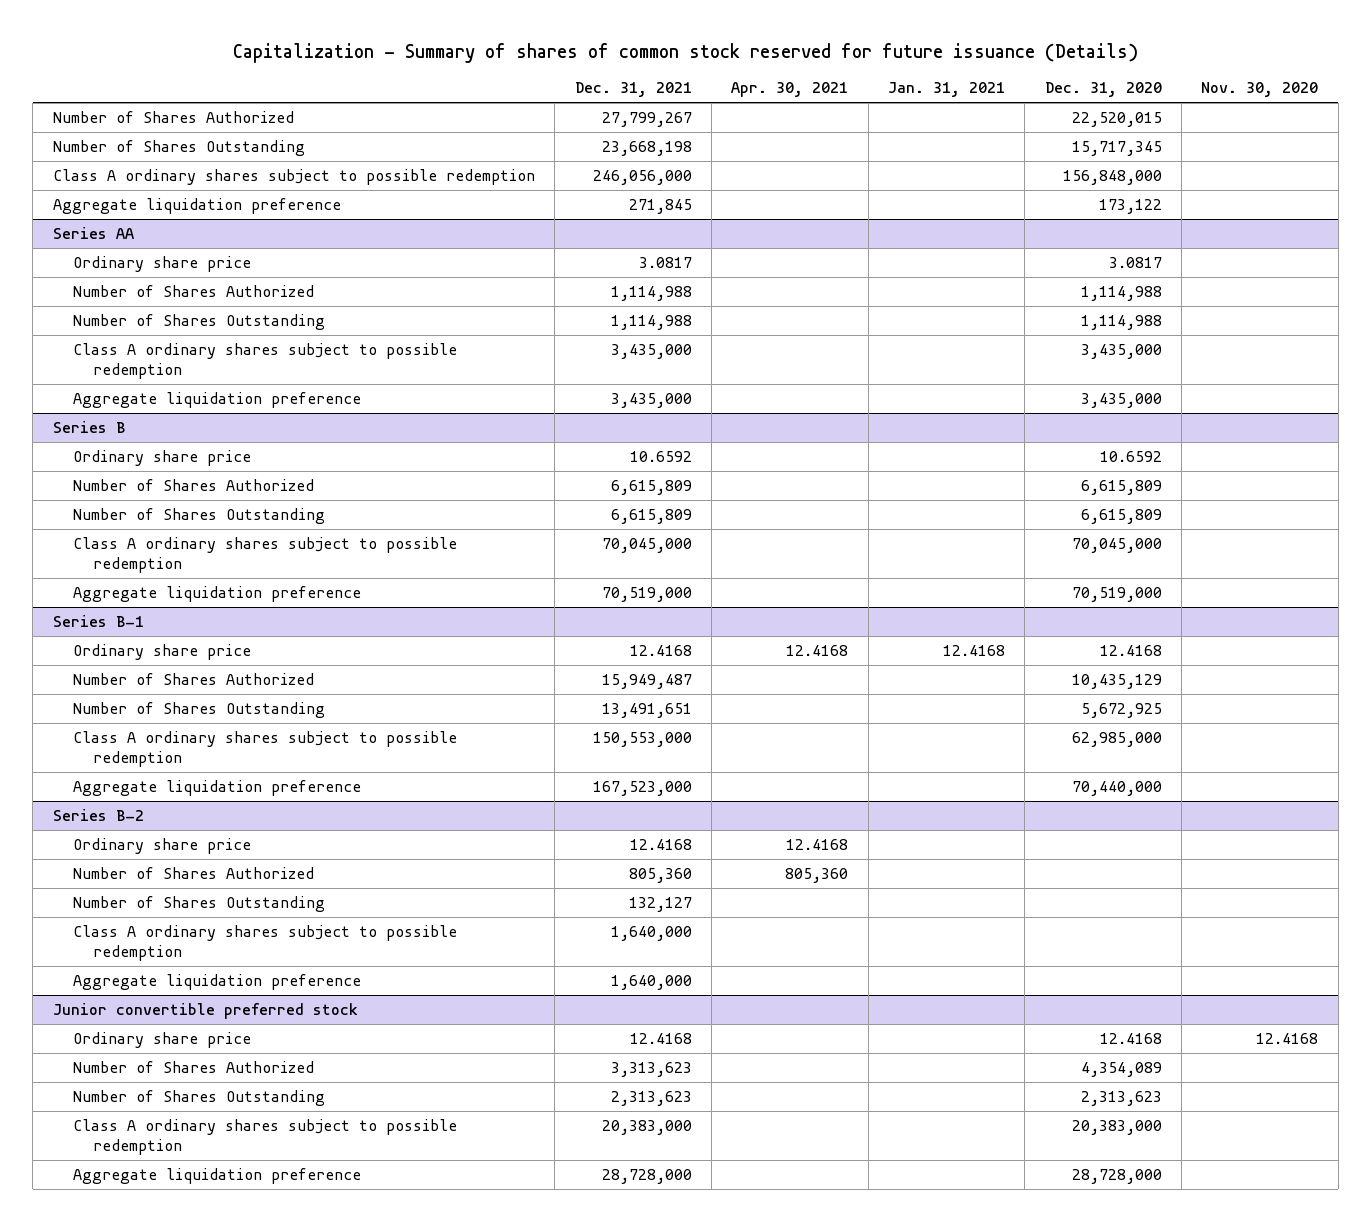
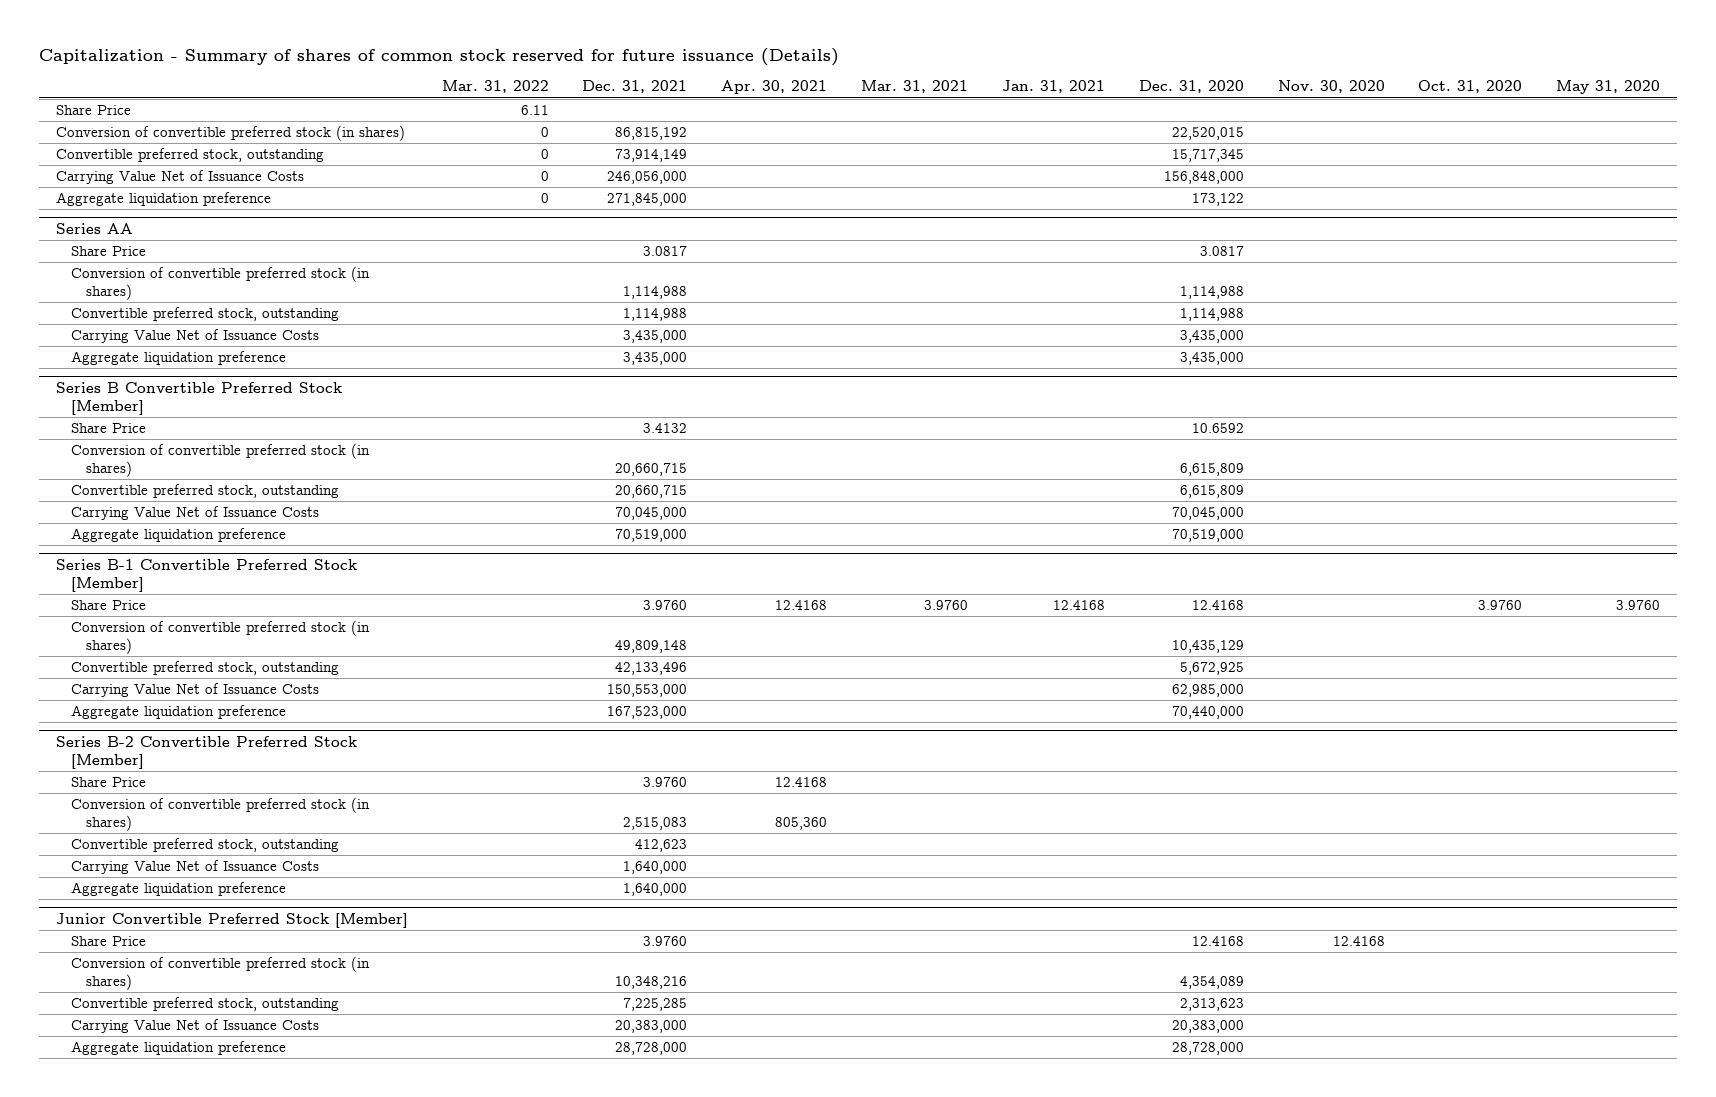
none -> [441,80,549,94] Mar. 31, 2022
none -> [861,80,969,94] Mar. 31, 2021
none -> [1418,80,1523,94] Oct. 31, 2020
none -> [1556,80,1661,95] May 31, 2020
[52,139,305,156] Number of Shares Outstanding -> none
none -> [55,105,131,116] Share Price
[52,110,294,123] Number of Shares Authorized -> [55,125,405,142] Conversion of convertible preferred stock (in shares)
[601,111,692,127] 27,799,267 -> [615,127,688,141] 86,815,192
none -> [55,148,324,163] Convertible preferred stock, outstanding
[52,168,535,185] Class A ordinary shares subject to possible redemption -> [55,170,304,185] Carrying Value Net of Issuance Costs
[628,198,692,214] 271,845 -> [607,193,688,207] 271,845,000
[72,255,251,272] Ordinary share price -> [70,246,146,257] Share Price
[72,284,314,297] Number of Shares Authorized -> [70,266,370,301] Conversion of convertible preferred stock (in shares)
[72,313,325,330] Number of Shares Outstanding -> [70,307,339,322] Convertible preferred stock, outstanding
[72,342,457,380] Class A ordinary shares subject to possible redemption -> [70,329,319,344] Carrying Value Net of Issuance Costs
[72,507,325,524] Number of Shares Outstanding -> none
[52,420,125,433] Series B -> [55,382,342,416] Series B Convertible Preferred Stock [Member]
[72,449,251,466] Ordinary share price -> [70,423,146,434] Share Price
[629,450,692,462] 10.6592 -> [643,423,688,434] 3.4132
[72,478,314,491] Number of Shares Authorized -> [70,443,370,478] Conversion of convertible preferred stock (in shares)
[610,479,692,495] 6,615,809 -> [615,463,688,477] 20,660,715
none -> [70,484,339,499] Convertible preferred stock, outstanding
[72,536,457,574] Class A ordinary shares subject to possible redemption -> [70,506,319,521] Carrying Value Net of Issuance Costs
[72,701,325,718] Number of Shares Outstanding -> none
[52,614,144,627] Series B-1 -> [55,559,357,593] Series B-1 Convertible Preferred Stock [Member]
[72,643,251,660] Ordinary share price -> [70,600,146,611] Share Price
[629,644,692,656] 12.4168 -> [643,600,688,611] 3.9760
[72,672,314,685] Number of Shares Authorized -> [70,620,370,655] Conversion of convertible preferred stock (in shares)
[601,673,692,689] 15,949,487 -> [615,640,688,654] 49,809,148
none -> [70,661,339,676] Convertible preferred stock, outstanding
[72,730,457,768] Class A ordinary shares subject to possible redemption -> [70,683,319,698] Carrying Value Net of Issuance Costs
[72,895,325,912] Number of Shares Outstanding -> none
[52,808,144,821] Series B-2 -> [55,736,357,770] Series B-2 Convertible Preferred Stock [Member]
[72,837,251,854] Ordinary share price -> [70,777,146,788] Share Price
[629,838,692,850] 12.4168 -> [643,777,688,788] 3.9760
[72,866,314,879] Number of Shares Authorized -> [70,797,370,832] Conversion of convertible preferred stock (in shares)
[628,867,692,883] 805,360 -> [623,817,688,831] 2,515,083
none -> [70,838,339,853] Convertible preferred stock, outstanding
[72,924,457,962] Class A ordinary shares subject to possible redemption -> [70,860,319,875] Carrying Value Net of Issuance Costs
[72,1089,325,1106] Number of Shares Outstanding -> none
[52,1002,358,1019] Junior convertible preferred stock -> [55,913,408,929] Junior Convertible Preferred Stock [Member]
[72,1031,251,1048] Ordinary share price -> [70,936,146,947] Share Price
[629,1032,692,1044] 12.4168 -> [643,936,688,947] 3.9760
[72,1060,314,1073] Number of Shares Authorized -> [70,956,370,991] Conversion of convertible preferred stock (in shares)
[610,1061,692,1077] 3,313,623 -> [615,976,688,990] 10,348,216
none -> [70,997,339,1012] Convertible preferred stock, outstanding
[72,1118,457,1156] Class A ordinary shares subject to possible redemption -> [70,1019,319,1034] Carrying Value Net of Issuance Costs

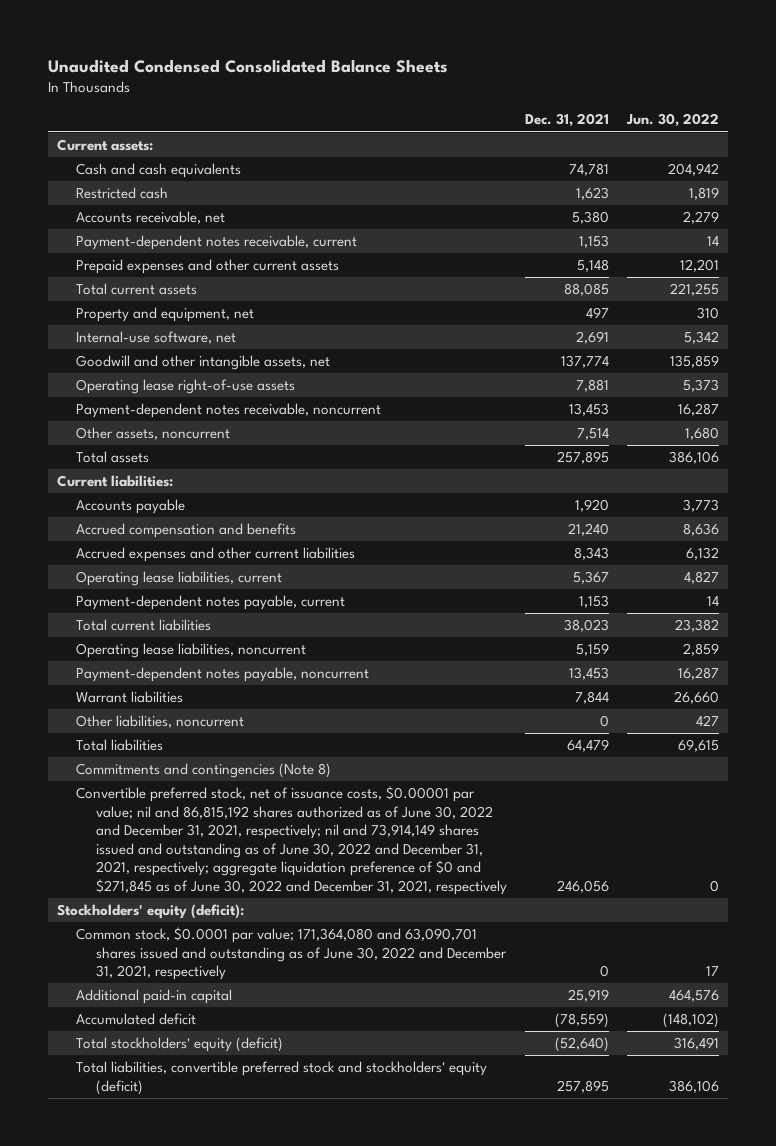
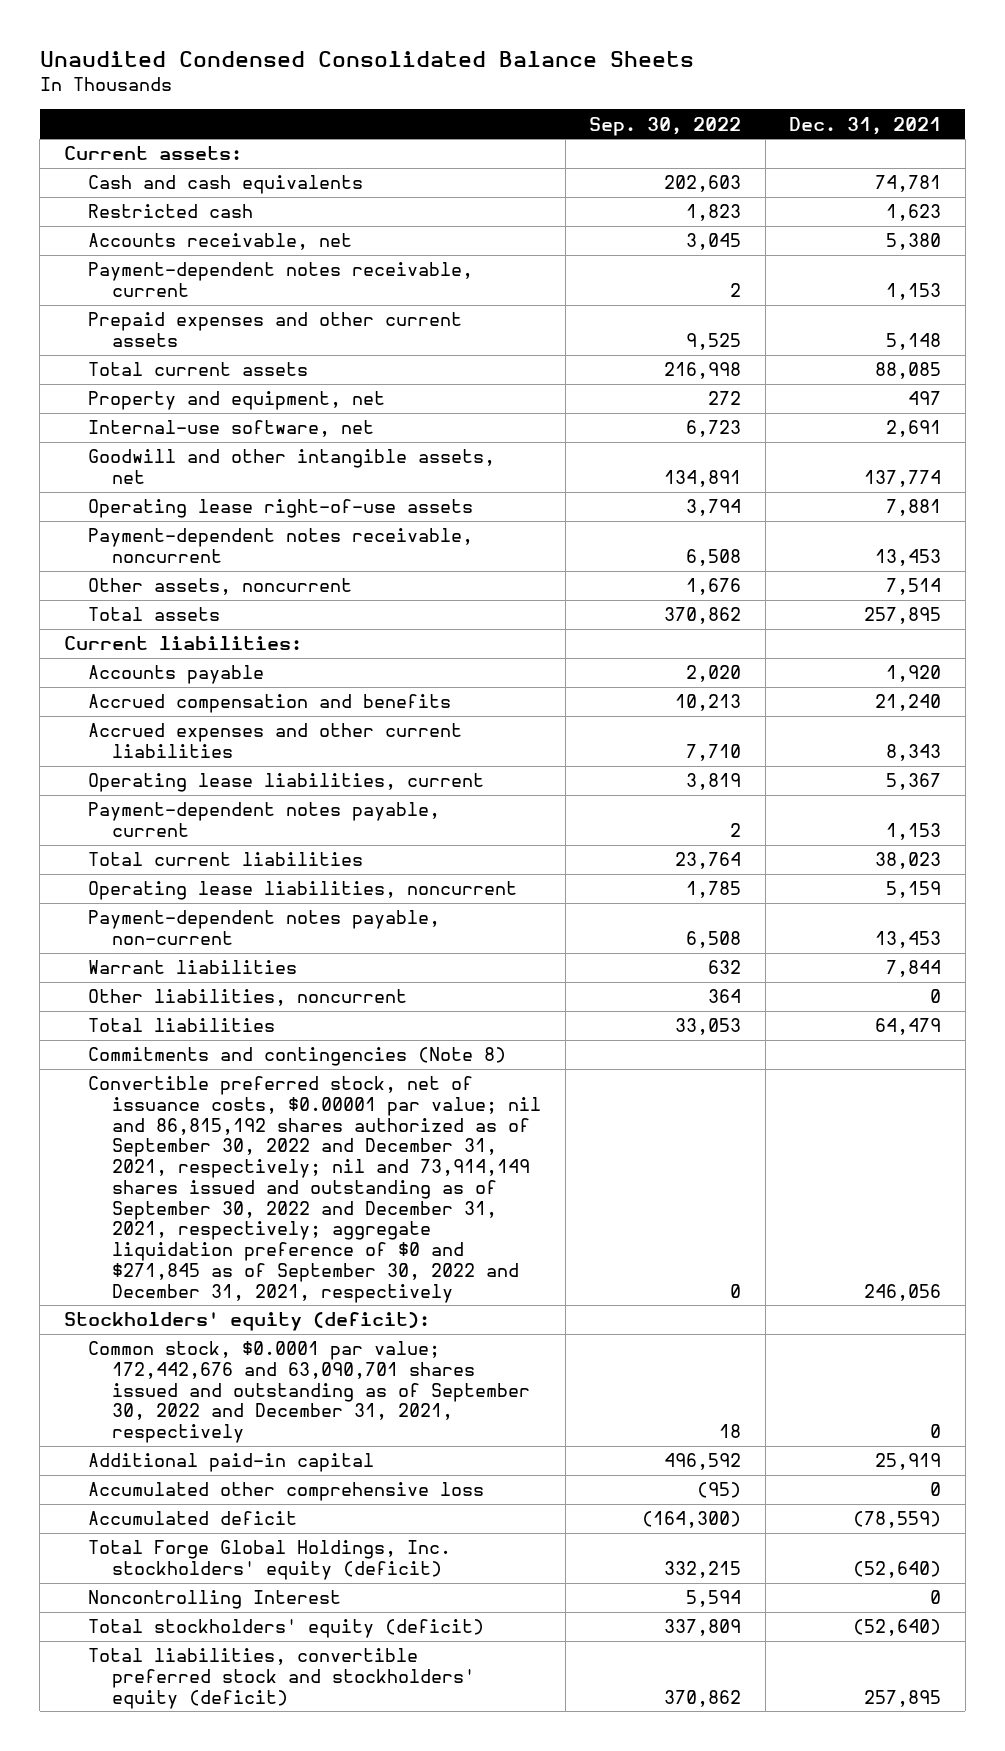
[625,113,719,128] Jun. 30, 2022 -> none
none -> [589,116,742,136] Sep. 30, 2022
[76,667,370,683] Payment-dependent notes payable, noncurrent -> [87,910,440,946] Payment-dependent notes payable, non-current
[76,786,507,895] Convertible preferred stock, net of issuance costs, $0.00001 par value; nil and 86,815,192 shares authorized as of June 30, 2022 and December 31, 2021, respectively; nil and 73,914,149 shares issued and outstanding as of June 30, 2022 and December 31, 2021, respectively; aggregate liquidation preference of $0 and $271,845 as of June 30, 2022 and December 31, 2021, respectively -> [87,1076,542,1303] Convertible preferred stock, net of issuance costs, $0.00001 par value; nil and 86,815,192 shares authorized as of September 30, 2022 and December 31, 2021, respectively; nil and 73,914,149 shares issued and outstanding as of September 30, 2022 and December 31, 2021, respectively; aggregate liquidation preference of $0 and $271,845 as of September 30, 2022 and December 31, 2021, respectively
[76,927,507,981] Common stock, $0.0001 par value; 171,364,080 and 63,090,701 shares issued and outstanding as of June 30, 2022 and December 31, 2021, respectively -> [87,1341,531,1444] Common stock, $0.0001 par value; 172,442,676 and 63,090,701 shares issued and outstanding as of September 30, 2022 and December 31, 2021, respectively
none -> [87,1482,484,1502] Accumulated other comprehensive loss
none -> [87,1540,451,1581] Total Forge Global Holdings, Inc. stockholders' equity (deficit)
none -> [87,1590,341,1610] Noncontrolling Interest

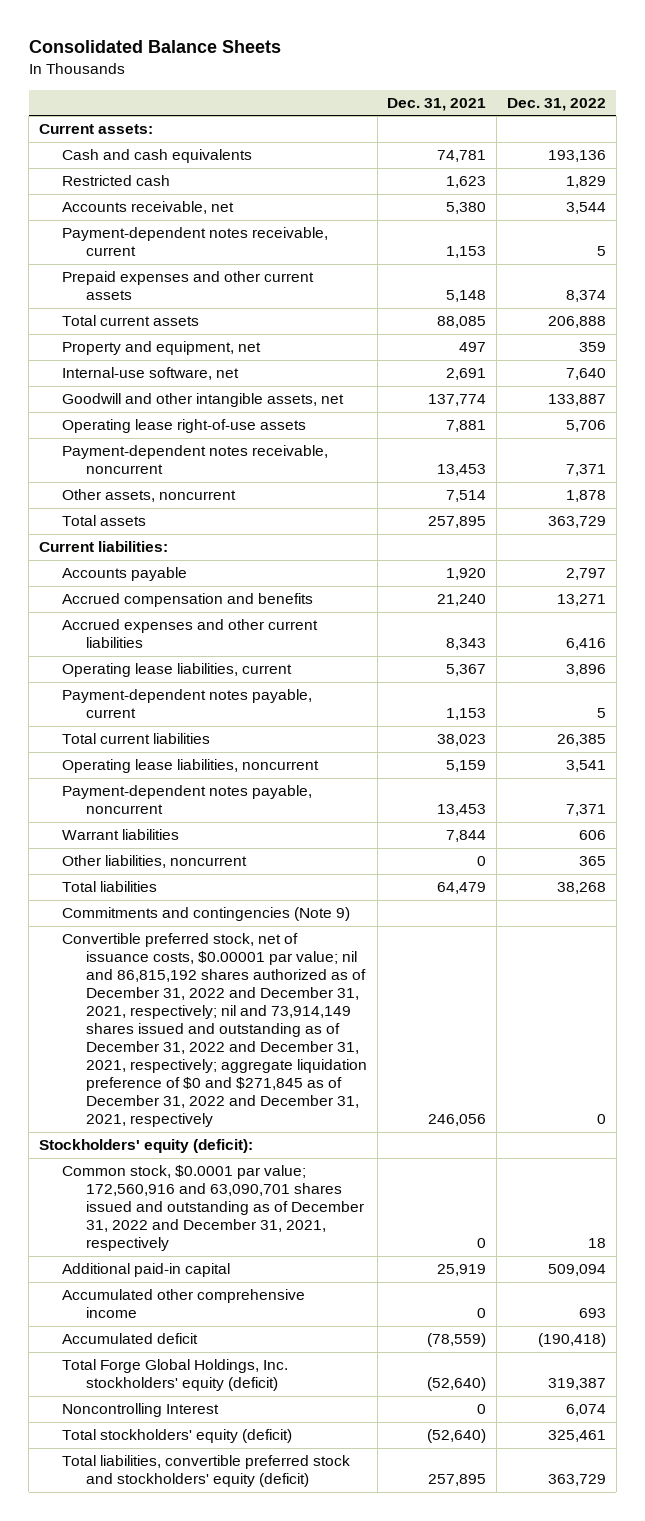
[39,51,694,68] Unaudited Condensed Consolidated Balance Sheets -> [28,39,281,53] Consolidated Balance Sheets
[589,116,742,136] Sep. 30, 2022 -> none
none -> [507,97,607,111] Dec. 31, 2022
[87,910,440,946] Payment-dependent notes payable, non-current -> [62,785,313,815] Payment-dependent notes payable, noncurrent
[87,1047,506,1067] Commitments and contingencies (Note 8) -> [62,907,351,922] Commitments and contingencies (Note 9)
[87,1076,542,1303] Convertible preferred stock, net of issuance costs, $0.00001 par value; nil and 86,815,192 shares authorized as of September 30, 2022 and December 31, 2021, respectively; nil and 73,914,149 shares issued and outstanding as of September 30, 2022 and December 31, 2021, respectively; aggregate liquidation preference of $0 and $271,845 as of September 30, 2022 and December 31, 2021, respectively -> [62,933,367,1128] Convertible preferred stock, net of issuance costs, $0.00001 par value; nil and 86,815,192 shares authorized as of December 31, 2022 and December 31, 2021, respectively; nil and 73,914,149 shares issued and outstanding as of December 31, 2022 and December 31, 2021, respectively; aggregate liquidation preference of $0 and $271,845 as of December 31, 2022 and December 31, 2021, respectively
[87,1341,531,1444] Common stock, $0.0001 par value; 172,442,676 and 63,090,701 shares issued and outstanding as of September 30, 2022 and December 31, 2021, respectively -> [62,1165,364,1252] Common stock, $0.0001 par value; 172,560,916 and 63,090,701 shares issued and outstanding as of December 31, 2022 and December 31, 2021, respectively
[87,1482,484,1502] Accumulated other comprehensive loss -> [62,1289,306,1319] Accumulated other comprehensive income

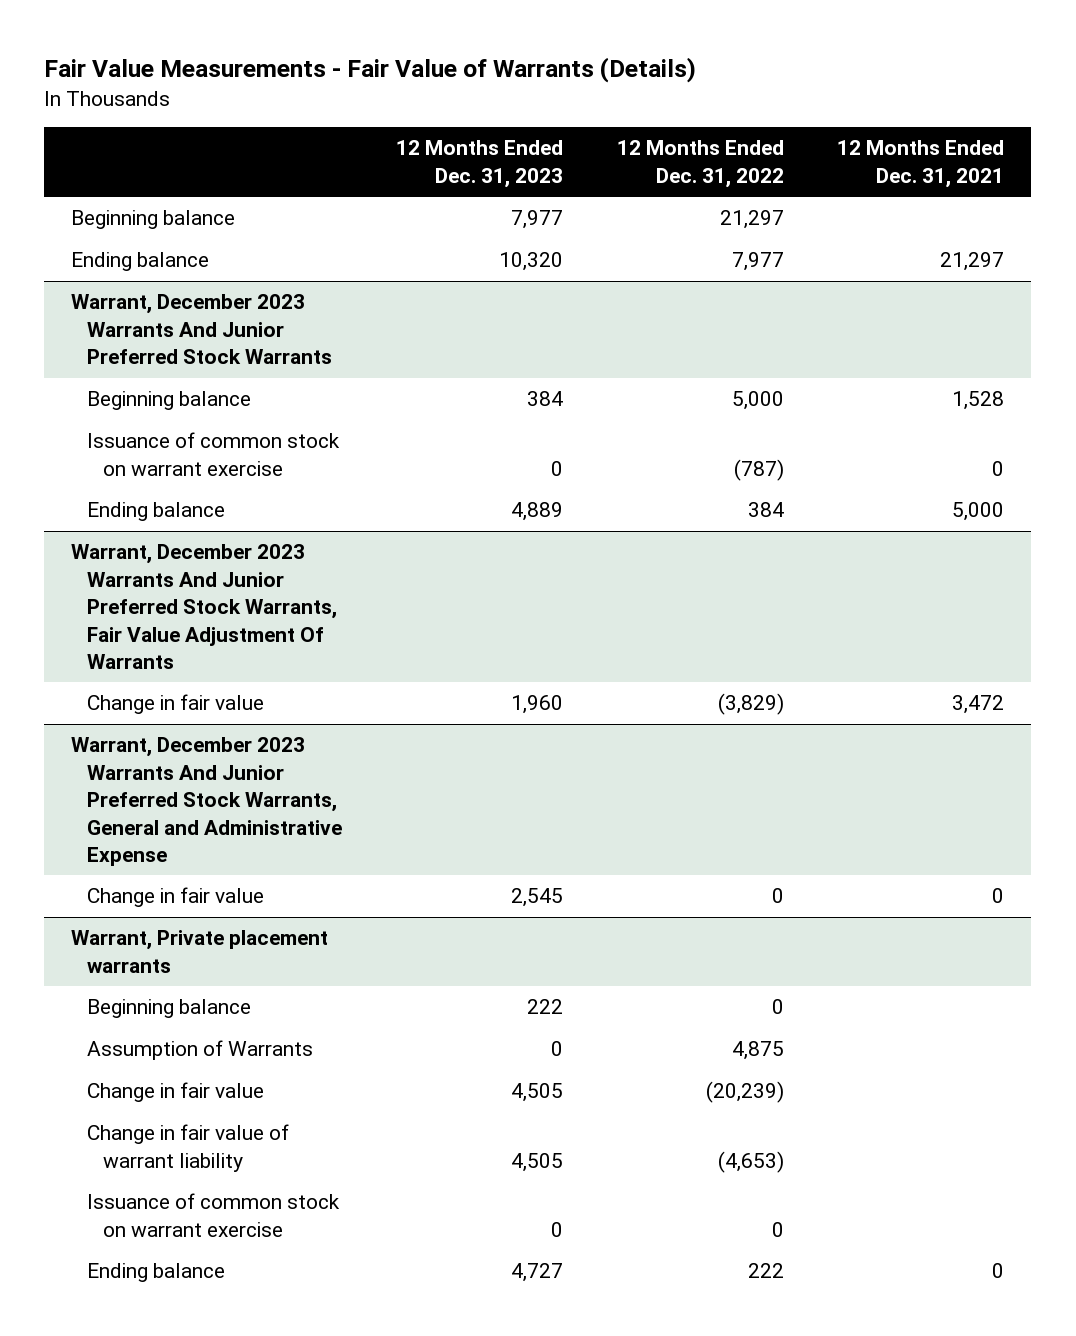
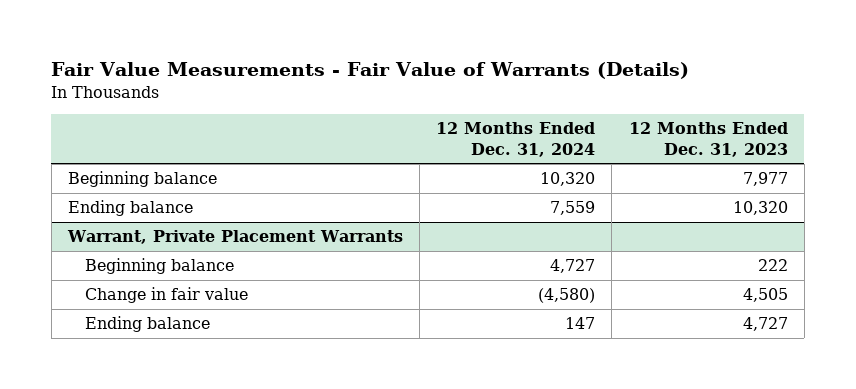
[616,140,784,188] 12 Months Ended Dec. 31, 2022 -> none
[837,140,1005,188] 12 Months Ended Dec. 31, 2021 -> none
none -> [436,121,596,157] 12 Months Ended Dec. 31, 2024
[71,294,333,365] Warrant, December 2023 Warrants And Junior Preferred Stock Warrants -> none
[87,391,252,411] Beginning balance -> none
[87,432,341,476] Issuance of common stock on warrant exercise -> none
[87,502,226,522] Ending balance -> none
[71,544,338,669] Warrant, December 2023 Warrants And Junior Preferred Stock Warrants, Fair Value Adjustment Of Warrants -> none
[87,694,265,715] Change in fair value -> none
[71,737,343,866] Warrant, December 2023 Warrants And Junior Preferred Stock Warrants, General and Administrative Expense -> none
[87,887,265,908] Change in fair value -> none
[71,930,329,973] Warrant, Private placement warrants -> [66,230,403,245] Warrant, Private Placement Warrants
[87,1040,314,1061] Assumption of Warrants -> none
[87,1124,290,1172] Change in fair value of warrant liability -> none
[87,1193,341,1237] Issuance of common stock on warrant exercise -> none

